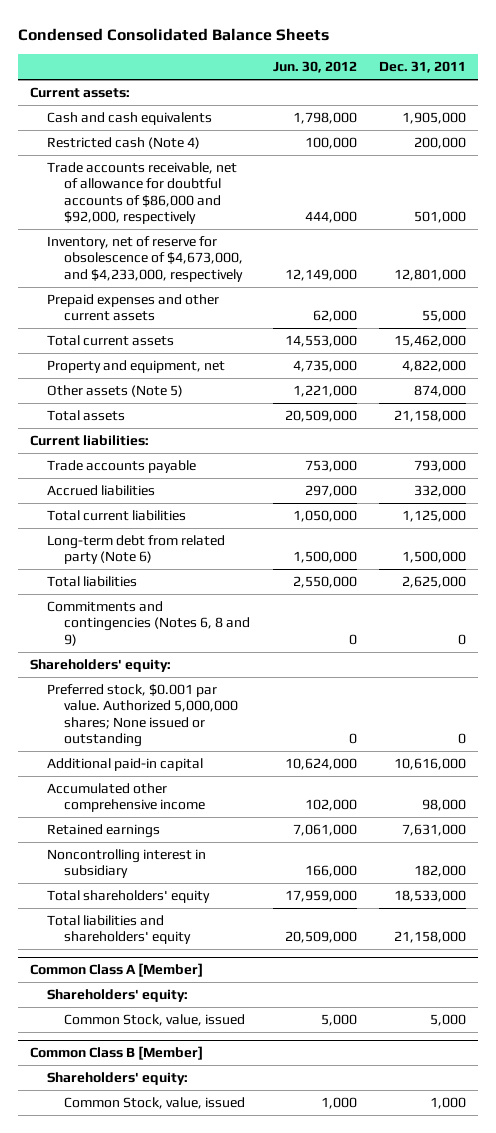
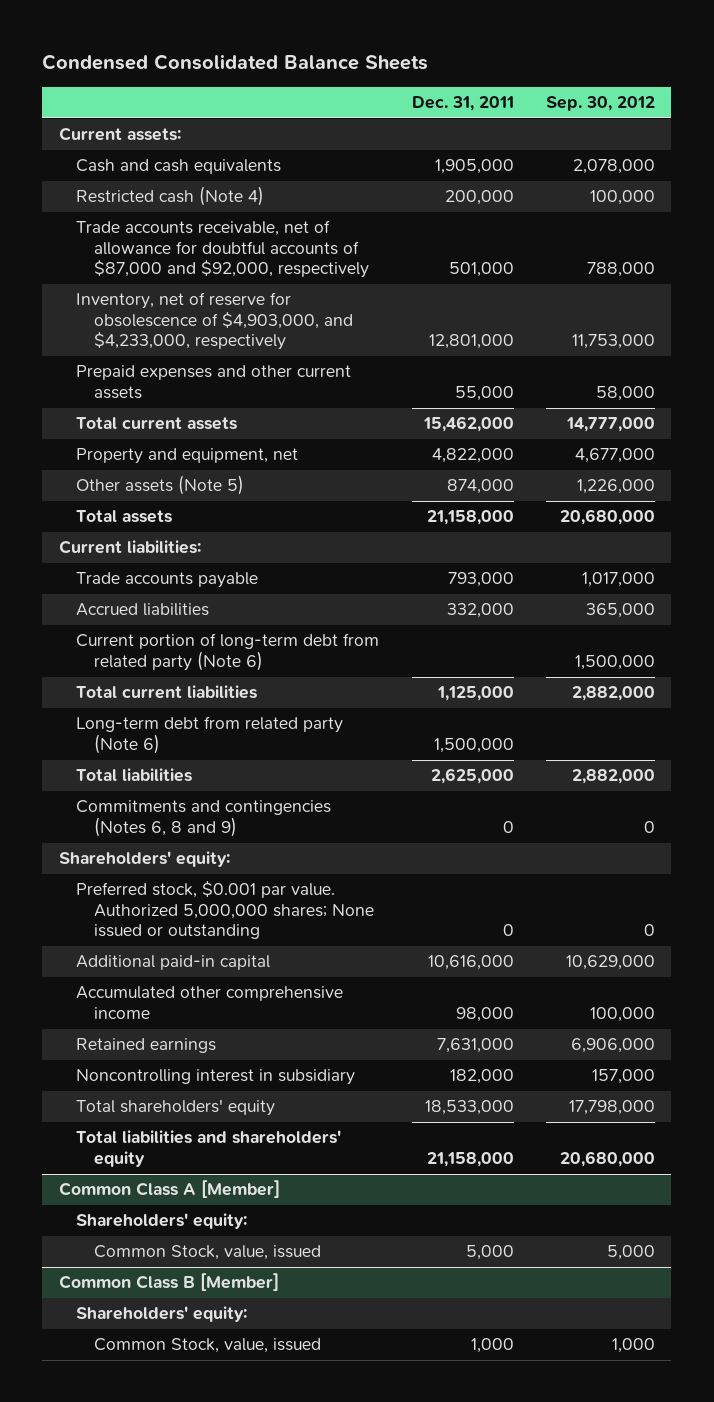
[272,60,357,73] Jun. 30, 2012 -> none
none -> [546,95,656,111] Sep. 30, 2012
[46,162,237,224] Trade accounts receivable, net of allowance for doubtful accounts of $86,000 and $92,000, respectively -> [76,220,370,279] Trade accounts receivable, net of allowance for doubtful accounts of $87,000 and $92,000, respectively
[46,236,244,282] Inventory, net of reserve for obsolescence of $4,673,000, and $4,233,000, respectively -> [76,292,354,351] Inventory, net of reserve for obsolescence of $4,903,000, and $4,233,000, respectively
none -> [76,633,380,671] Current portion of long-term debt from related party (Note 6)

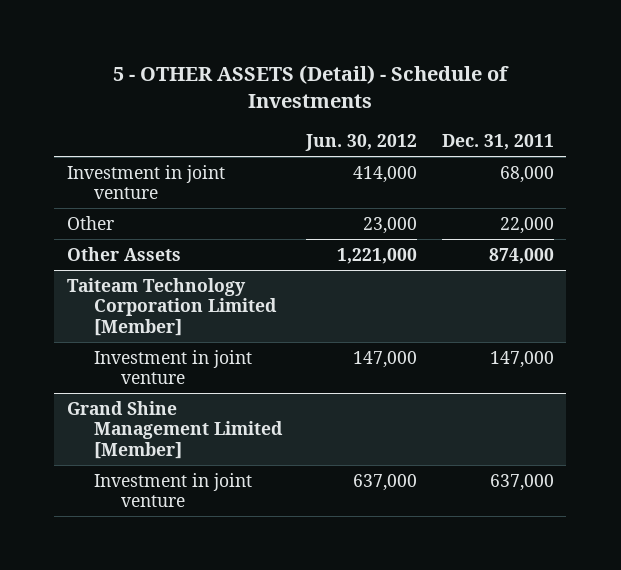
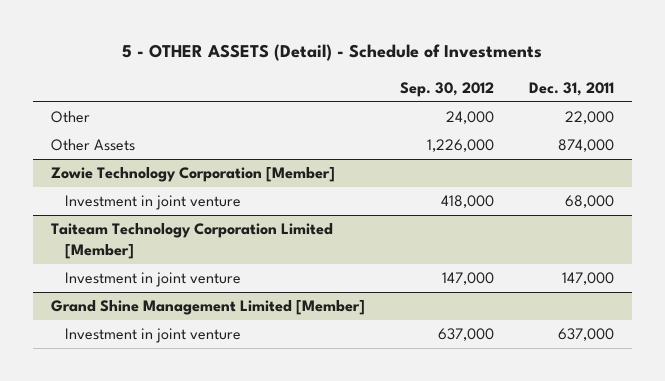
[305,133,418,151] Jun. 30, 2012 -> none
none -> [399,81,494,97] Sep. 30, 2012
[66,164,225,200] Investment in joint venture -> none
none -> [50,167,335,183] Zowie Technology Corporation [Member]
none -> [64,195,241,211] Investment in joint venture

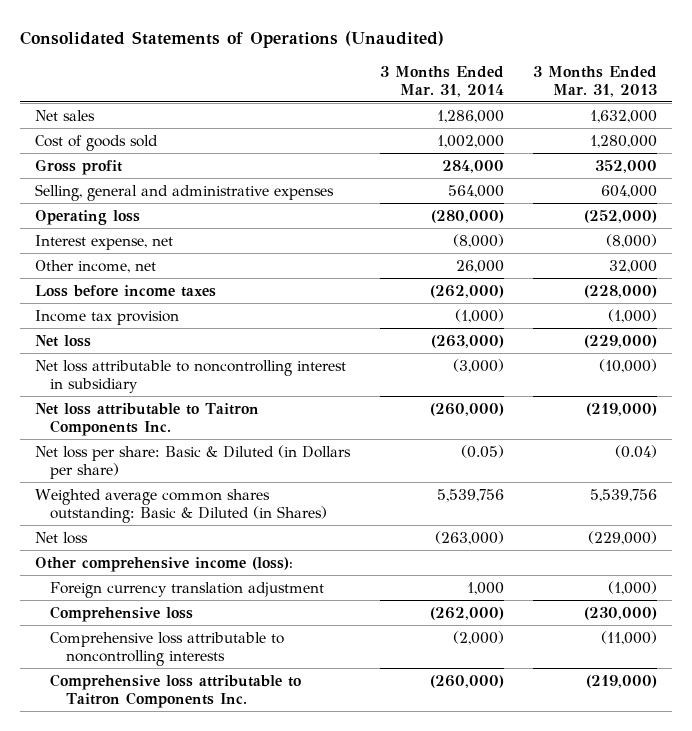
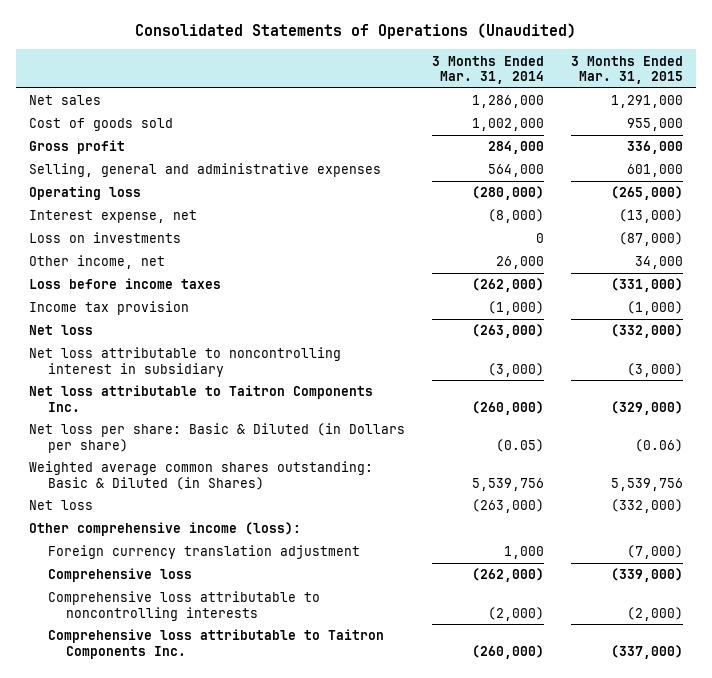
[533,65,658,97] 3 Months Ended Mar. 31, 2013 -> none
none -> [570,55,683,84] 3 Months Ended Mar. 31, 2015
none -> [29,232,182,244] Loss on investments

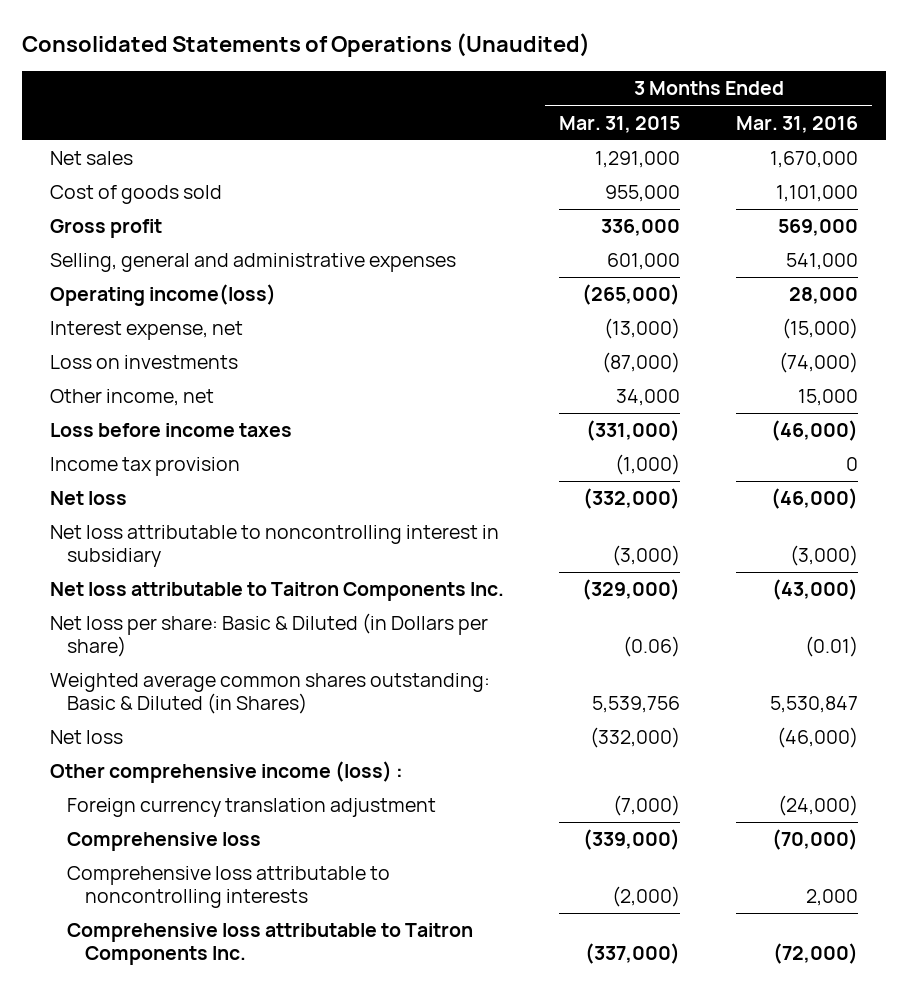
[431,55,544,84] 3 Months Ended Mar. 31, 2014 -> none
none -> [736,115,859,133] Mar. 31, 2016
[29,186,142,201] Operating loss -> [49,284,276,307] Operating income(loss)
[29,522,302,537] Other comprehensive income (loss): -> [49,761,403,784] Other comprehensive income (loss) :

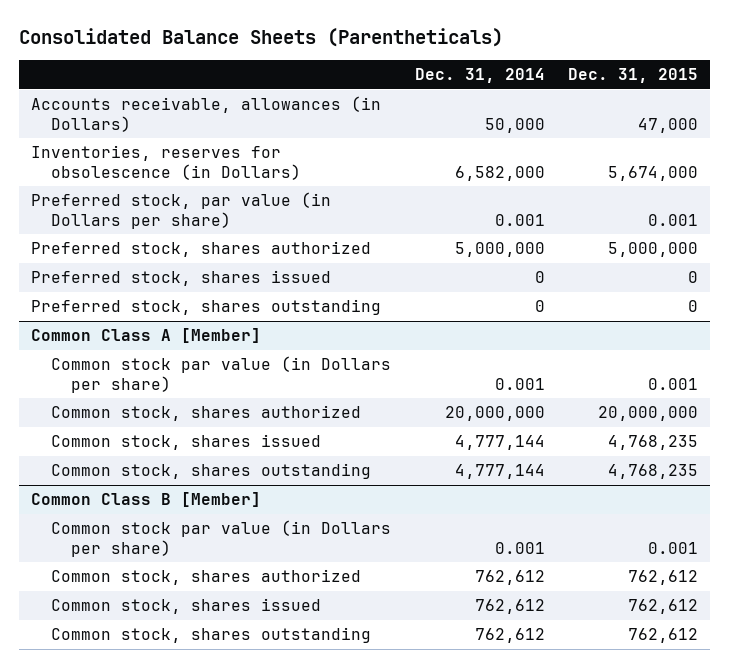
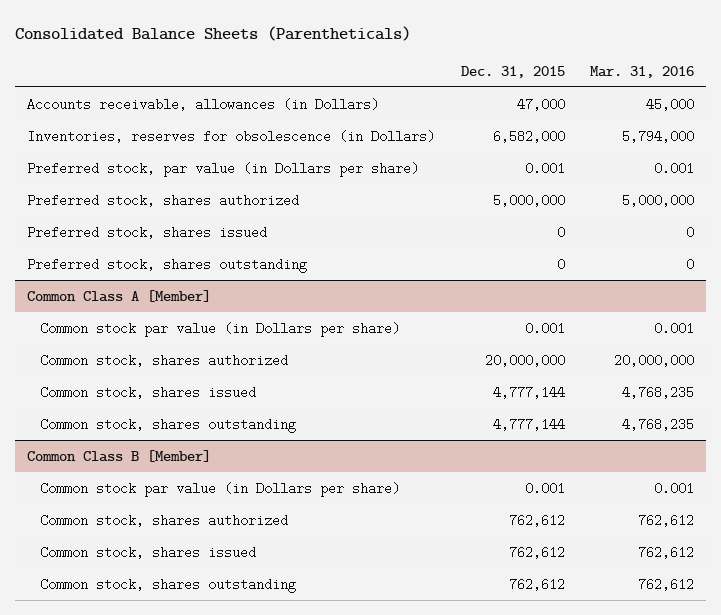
[414,68,545,84] Dec. 31, 2014 -> none
none -> [589,65,694,78] Mar. 31, 2016
[608,165,699,181] 5,674,000 -> [492,129,565,143] 6,582,000
[608,435,699,451] 4,768,235 -> [492,385,565,399] 4,777,144
[608,464,699,480] 4,768,235 -> [492,417,565,431] 4,777,144

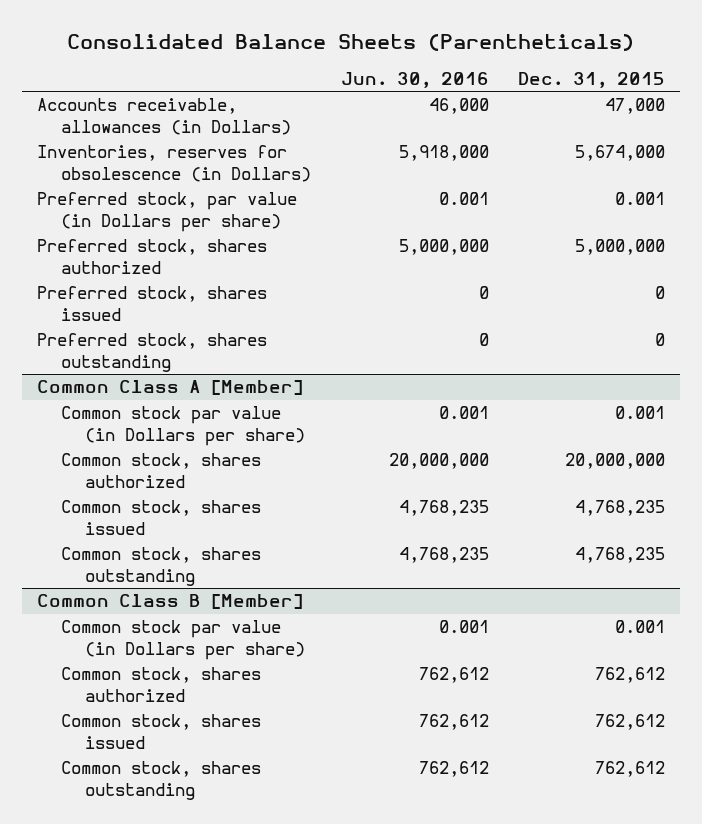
[589,65,694,78] Mar. 31, 2016 -> none
none -> [340,71,489,88] Jun. 30, 2016
[492,129,565,143] 6,582,000 -> [575,145,666,162] 5,674,000
[492,385,565,399] 4,777,144 -> [575,500,666,517] 4,768,235
[492,417,565,431] 4,777,144 -> [575,547,666,564] 4,768,235

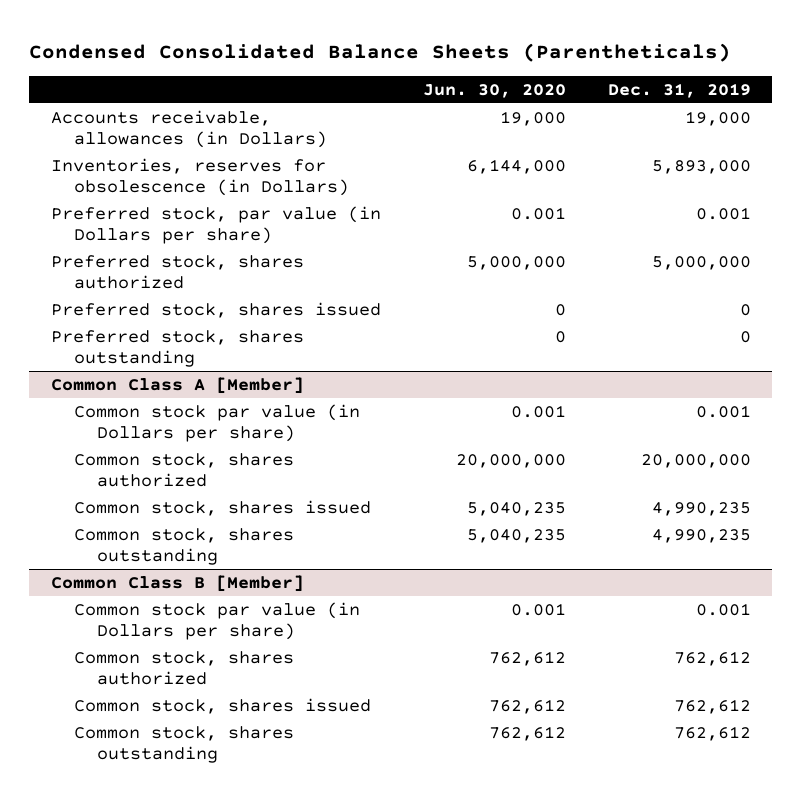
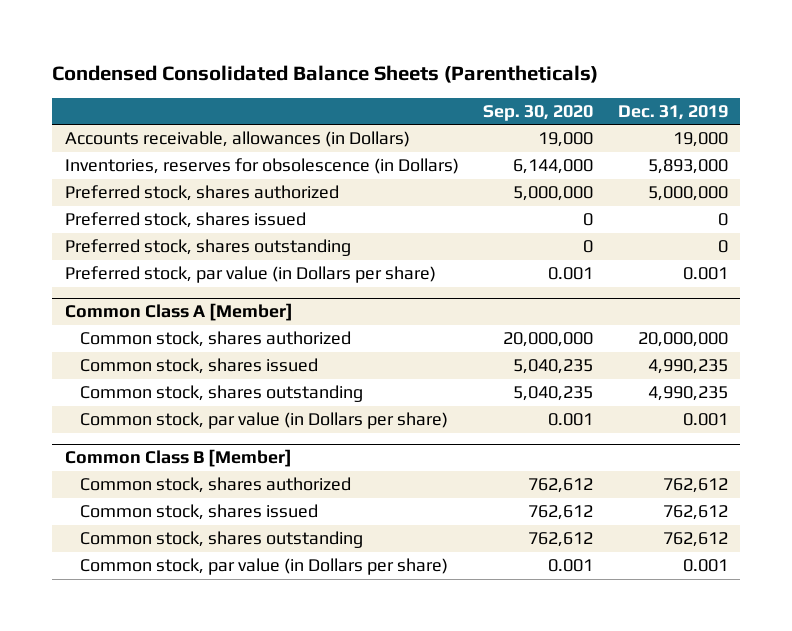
[422,83,566,98] Jun. 30, 2020 -> none
none -> [483,104,594,121] Sep. 30, 2020
[50,205,381,245] Preferred stock, par value (in Dollars per share) -> [64,266,436,284] Preferred stock, par value (in Dollars per share)
[73,403,360,443] Common stock par value (in Dollars per share) -> none
none -> [79,412,448,430] Common stock, par value (in Dollars per share)
[73,601,360,641] Common stock par value (in Dollars per share) -> none
none -> [79,558,448,576] Common stock, par value (in Dollars per share)

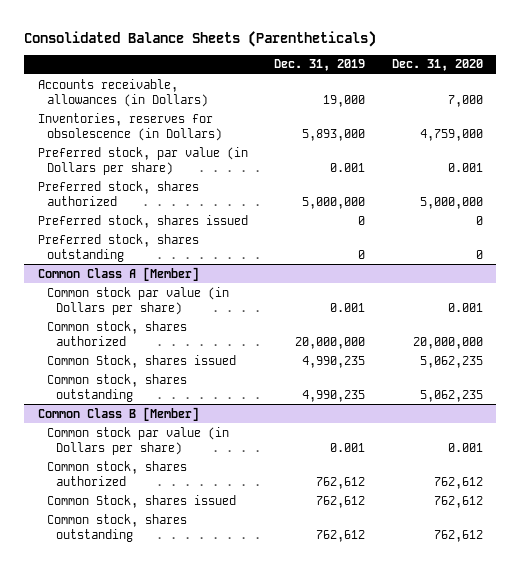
[52,64,599,83] Condensed Consolidated Balance Sheets (Parentheticals) -> [24,30,377,47] Consolidated Balance Sheets (Parentheticals)
[483,104,594,121] Sep. 30, 2020 -> none
none -> [392,59,484,72] Dec. 31, 2020
[64,266,436,284] Preferred stock, par value (in Dollars per share) -> [37,146,248,175] Preferred stock, par value (in Dollars per share)
none -> [46,286,229,315] Common stock par value (in Dollars per share)
[79,358,318,375] Common stock, shares issued -> [46,354,236,368] Common Stock, shares issued
[79,412,448,430] Common stock, par value (in Dollars per share) -> none
none -> [46,426,229,455] Common stock par value (in Dollars per share)
[79,504,318,521] Common stock, shares issued -> [46,494,236,508] Common Stock, shares issued
[79,558,448,576] Common stock, par value (in Dollars per share) -> none

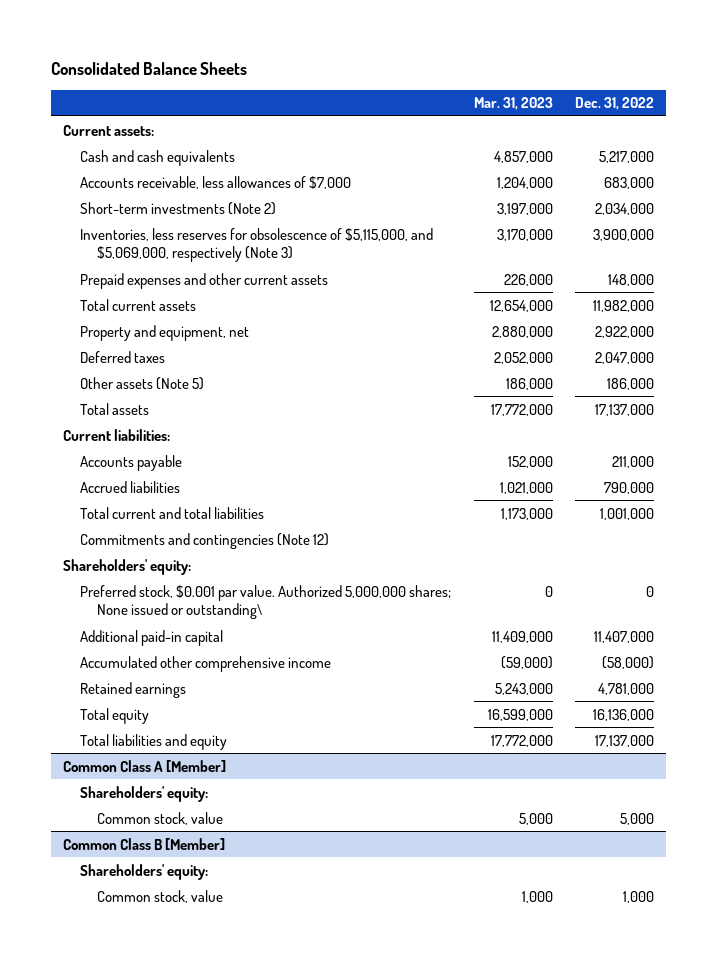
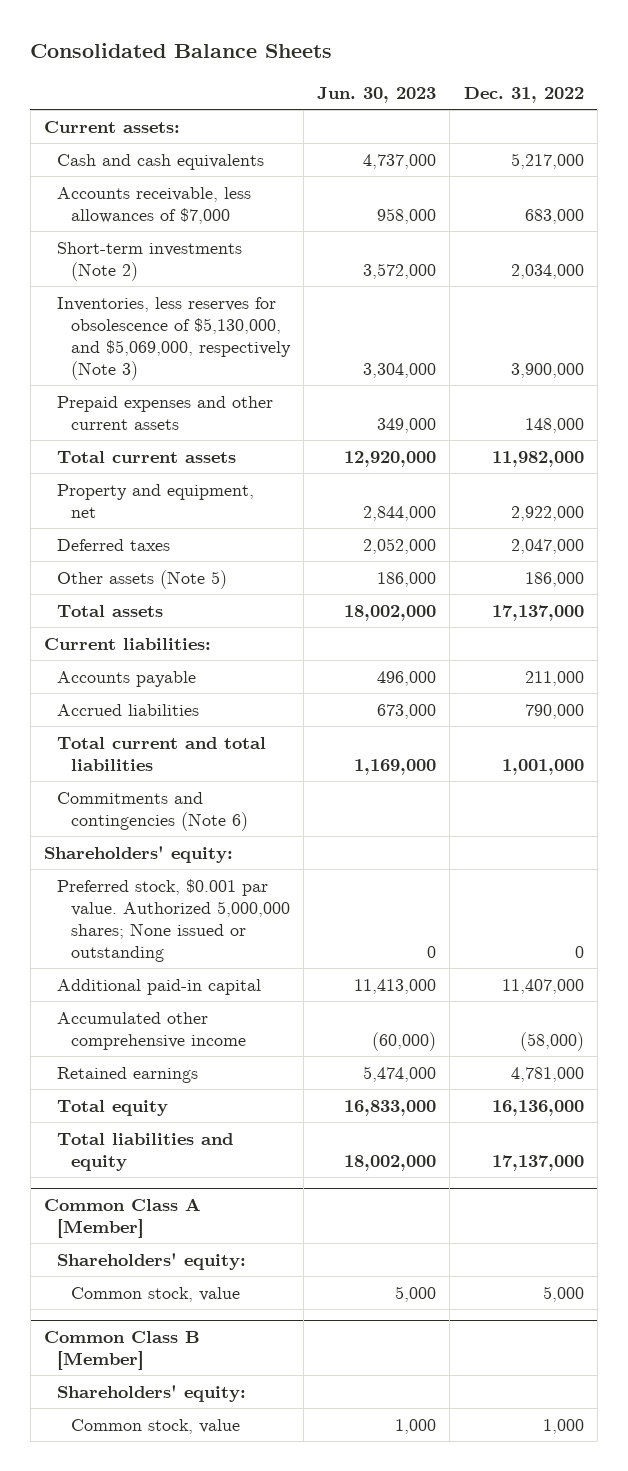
[473,97,553,111] Mar. 31, 2023 -> none
none -> [317,87,437,104] Jun. 30, 2023
[79,227,433,263] Inventories, less reserves for obsolescence of $5,115,000, and $5,069,000, respectively (Note 3) -> [57,296,291,380] Inventories, less reserves for obsolescence of $5,130,000, and $5,069,000, respectively (Note 3)
[79,532,329,549] Commitments and contingencies (Note 12) -> [57,791,248,831] Commitments and contingencies (Note 6)
[79,584,451,620] Preferred stock, $0.001 par value. Authorized 5,000,000 shares; None issued or outstanding\ -> [57,878,290,962] Preferred stock, $0.001 par value. Authorized 5,000,000 shares; None issued or outstanding

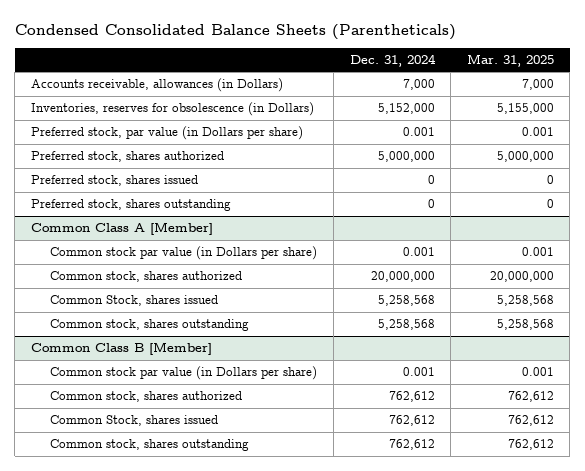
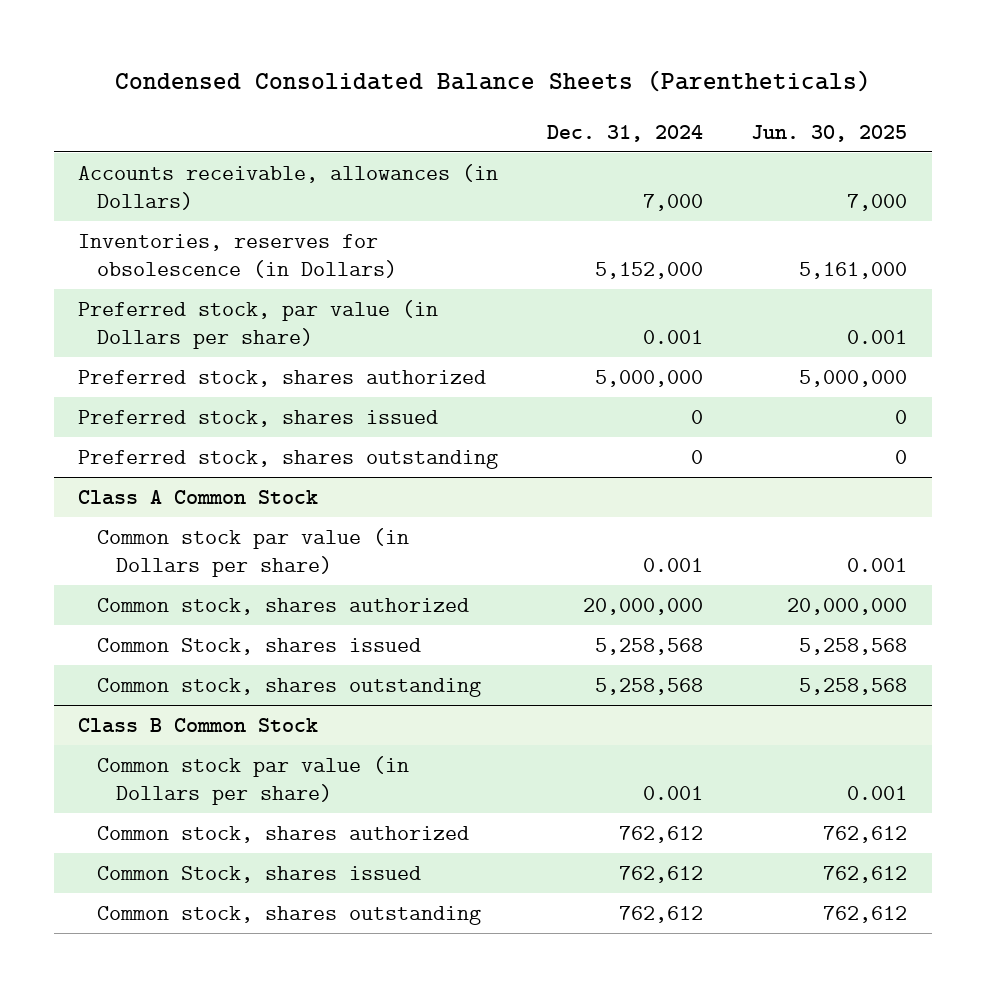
[466,53,554,67] Mar. 31, 2025 -> none
none -> [751,124,908,142] Jun. 30, 2025
[30,222,213,236] Common Class A [Member] -> [78,489,319,505] Class A Common Stock
[30,342,212,356] Common Class B [Member] -> [78,717,319,733] Class B Common Stock

